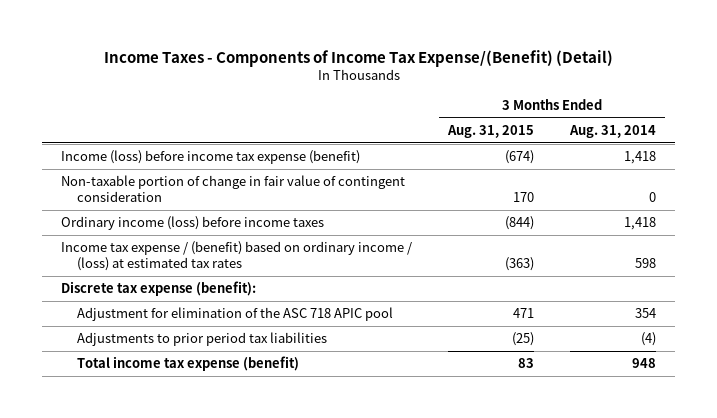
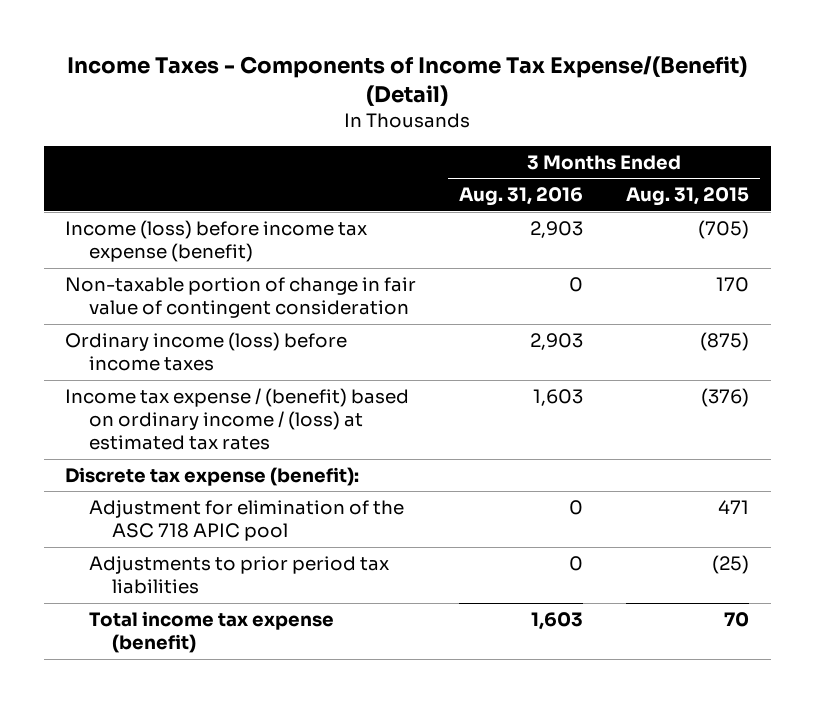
[569,125,657,139] Aug. 31, 2014 -> none
none -> [459,187,584,207] Aug. 31, 2016
[505,150,535,165] (674) -> [698,220,750,240] (705)
[505,216,535,231] (844) -> [700,332,750,352] (875)
[505,257,535,272] (363) -> [701,388,750,408] (376)
[518,358,535,369] 83 -> [724,612,750,628] 70

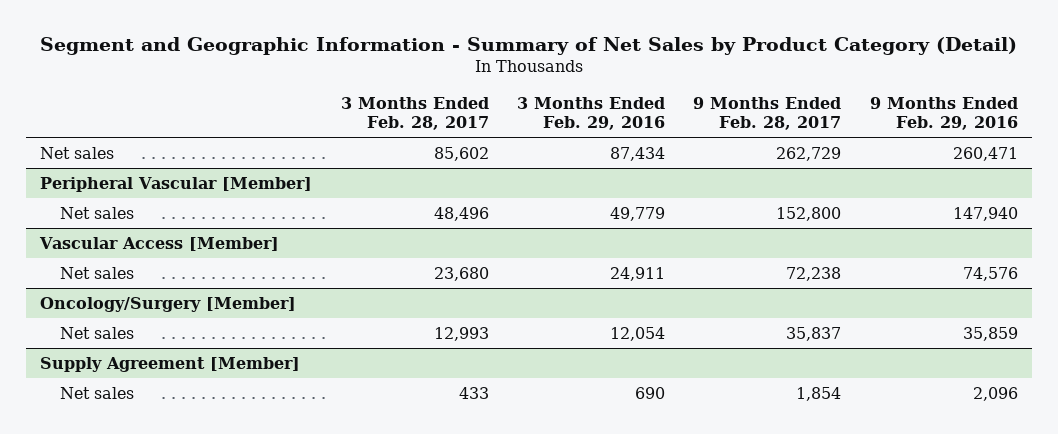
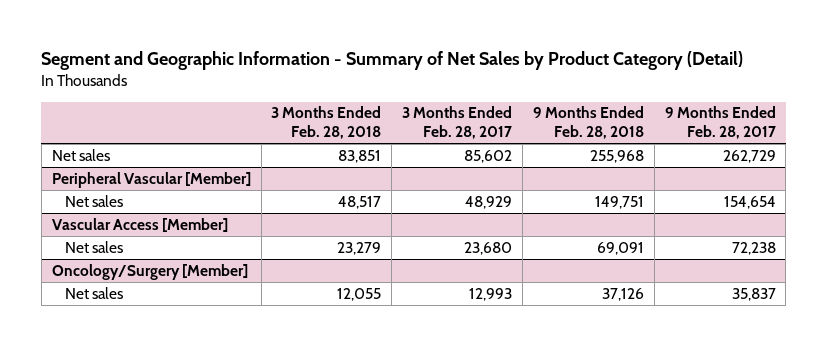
[516,96,665,130] 3 Months Ended Feb. 29, 2016 -> none
[869,96,1018,130] 9 Months Ended Feb. 29, 2016 -> none
none -> [271,106,382,140] 3 Months Ended Feb. 28, 2018
none -> [532,106,644,140] 9 Months Ended Feb. 28, 2018
[433,206,489,221] 48,496 -> [465,195,513,209] 48,929
[776,206,842,221] 152,800 -> [723,195,776,209] 154,654
[40,356,301,372] Supply Agreement [Member] -> none
[59,386,134,399] Net sales -> none

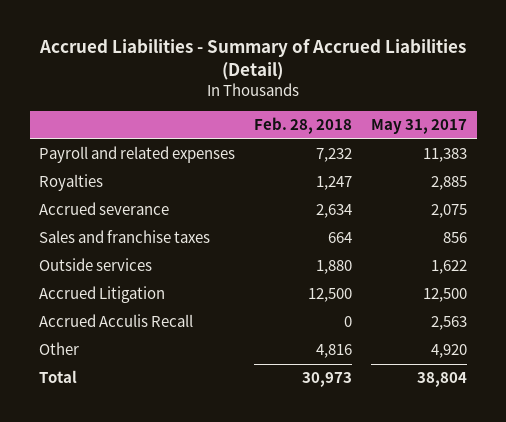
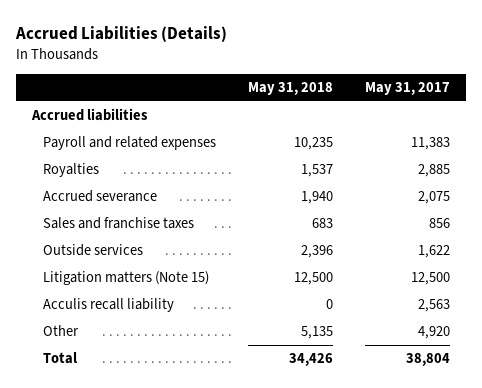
[39,38,467,80] Accrued Liabilities - Summary of Accrued Liabilities (Detail) -> [15,26,228,43] Accrued Liabilities (Details)
[254,117,353,135] Feb. 28, 2018 -> none
none -> [247,82,333,96] May 31, 2018
none -> [31,108,149,122] Accrued liabilities
[39,286,166,304] Accrued Litigation -> [43,271,210,286] Litigation matters (Note 15)
[39,314,194,328] Accrued Acculis Recall -> [43,298,175,313] Acculis recall liability

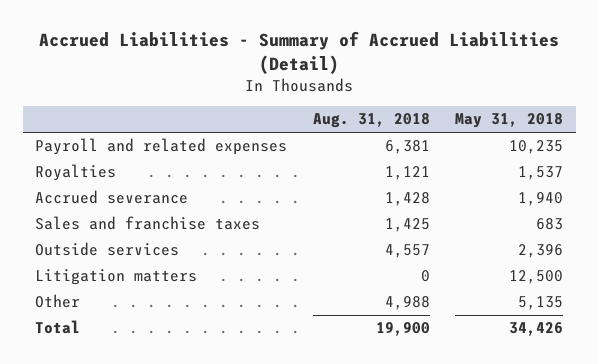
[15,26,228,43] Accrued Liabilities (Details) -> [39,31,560,75] Accrued Liabilities - Summary of Accrued Liabilities (Detail)
[364,82,450,96] May 31, 2017 -> none
none -> [312,113,430,129] Aug. 31, 2018
[31,108,149,122] Accrued liabilities -> none
[43,298,175,313] Acculis recall liability -> none
[43,271,210,286] Litigation matters (Note 15) -> [35,269,198,286] Litigation matters

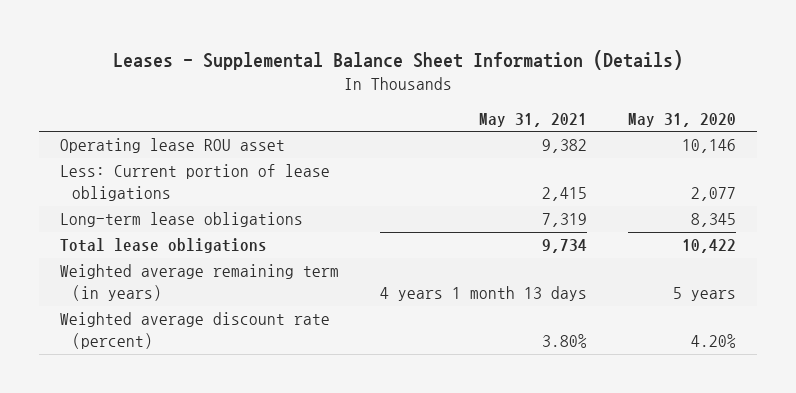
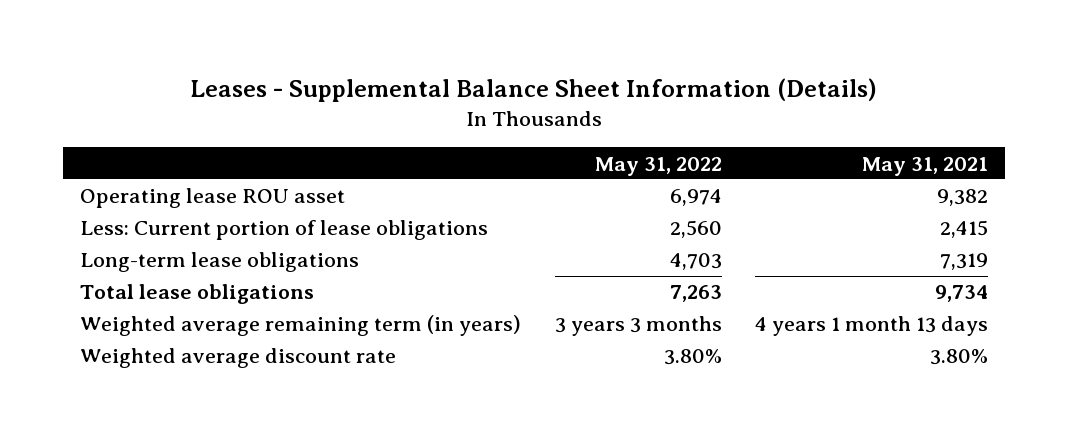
[628,112,737,127] May 31, 2020 -> none
none -> [594,156,722,176] May 31, 2022
[59,312,330,350] Weighted average discount rate (percent) -> [80,348,397,369] Weighted average discount rate

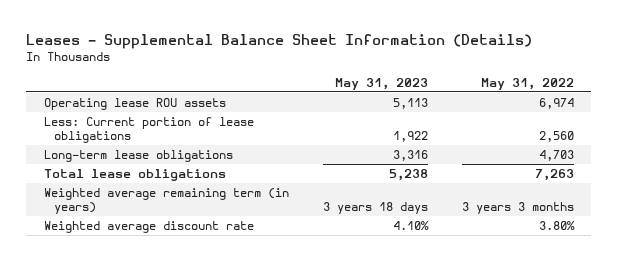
[862,156,989,176] May 31, 2021 -> none
none -> [334,77,428,90] May 31, 2023
[80,188,346,209] Operating lease ROU asset -> [43,97,226,110] Operating lease ROU assets

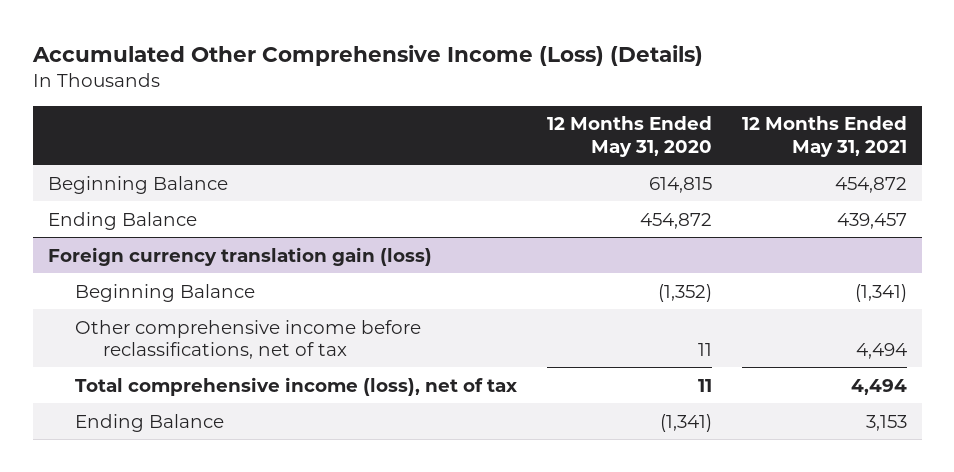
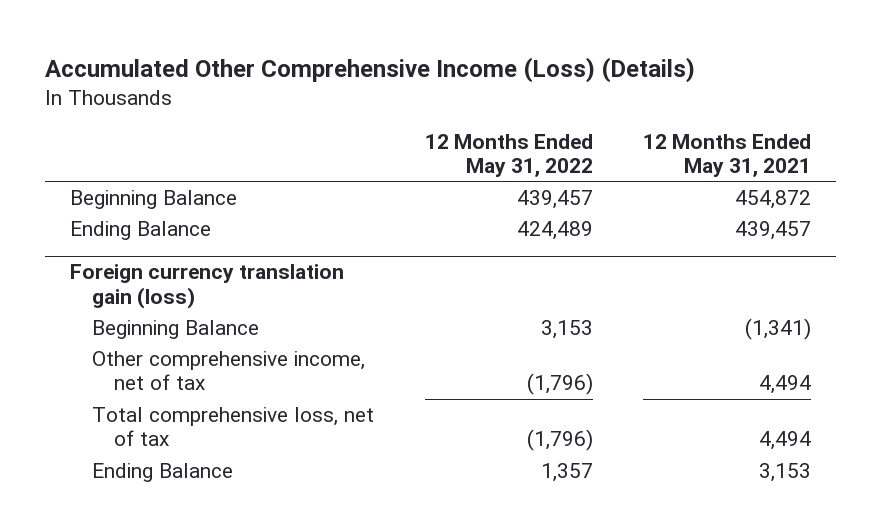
[546,116,712,157] 12 Months Ended May 31, 2020 -> none
none -> [424,133,593,178] 12 Months Ended May 31, 2022
[75,319,422,359] Other comprehensive income before reclassifications, net of tax -> [92,350,366,391] Other comprehensive income, net of tax
[75,376,518,396] Total comprehensive income (loss), net of tax -> [92,406,375,447] Total comprehensive loss, net of tax

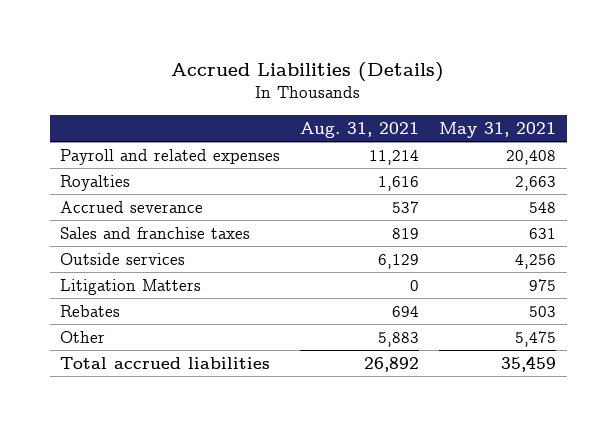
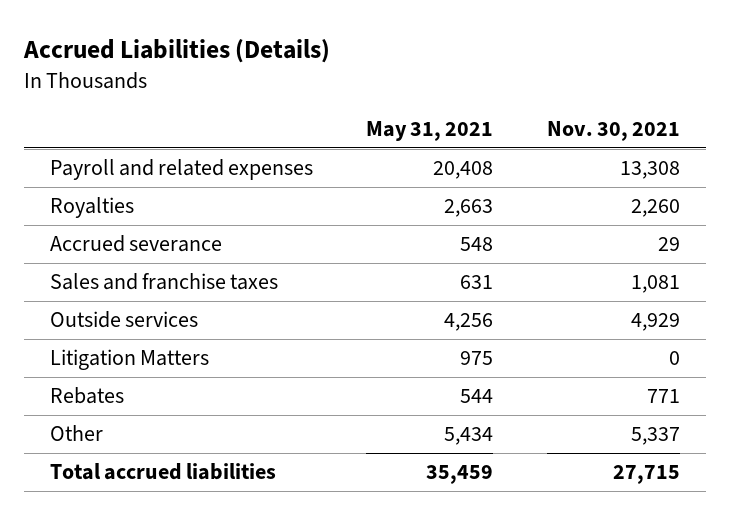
[300,121,420,138] Aug. 31, 2021 -> none
none -> [546,121,680,142] Nov. 30, 2021
[529,305,557,317] 503 -> [460,389,494,404] 544
[515,330,557,347] 5,475 -> [444,427,494,446] 5,434

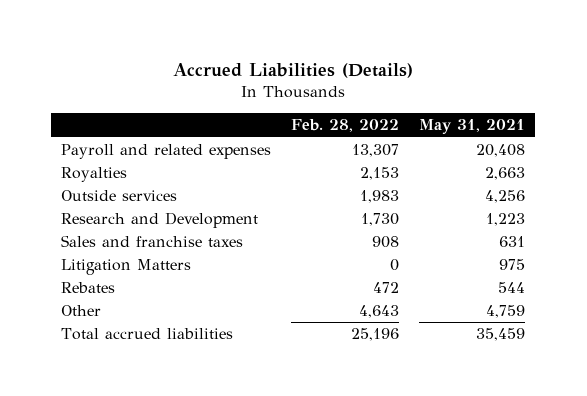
[546,121,680,142] Nov. 30, 2021 -> none
none -> [291,119,400,133] Feb. 28, 2022
[50,235,223,253] Accrued severance -> none
none -> [61,212,259,229] Research and Development
[50,273,279,291] Sales and franchise taxes -> [61,235,244,248] Sales and franchise taxes
[444,427,494,446] 5,434 -> [486,305,526,319] 4,759

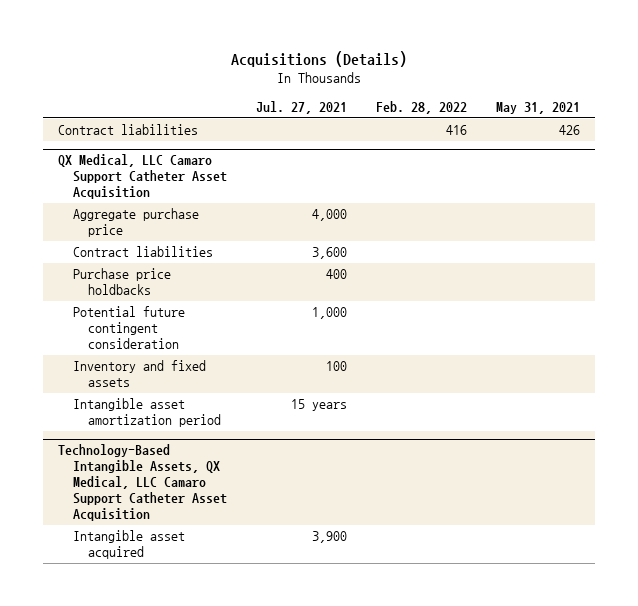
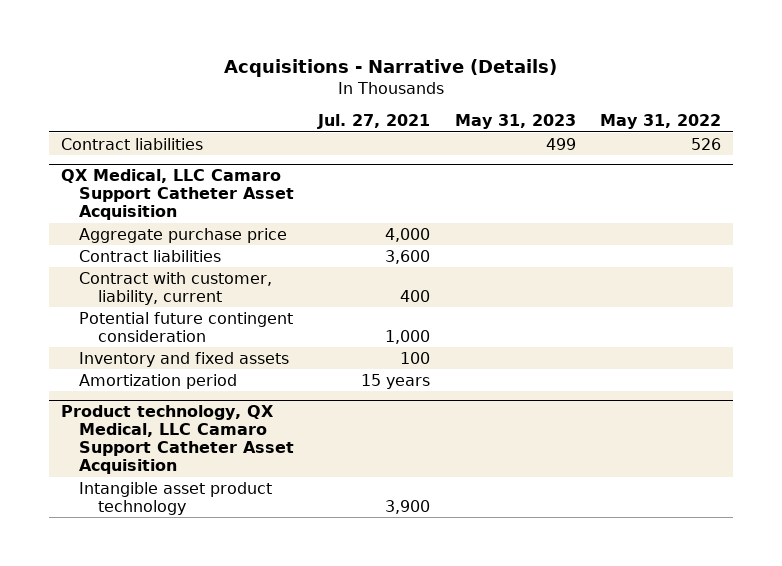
[230,51,407,68] Acquisitions (Details) -> [223,59,557,78] Acquisitions - Narrative (Details)
[375,101,467,115] Feb. 28, 2022 -> none
[496,102,581,115] May 31, 2021 -> none
none -> [454,114,576,130] May 31, 2023
none -> [599,114,721,130] May 31, 2022
[72,268,171,296] Purchase price holdbacks -> [79,271,273,305] Contract with customer, liability, current
[72,398,221,428] Intangible asset amortization period -> [79,373,238,389] Amortization period
[57,444,227,522] Technology-Based Intangible Assets, QX Medical, LLC Camaro Support Catheter Asset Acquisition -> [60,404,295,475] Product technology, QX Medical, LLC Camaro Support Catheter Asset Acquisition
[72,530,185,560] Intangible asset acquired -> [79,481,273,515] Intangible asset product technology

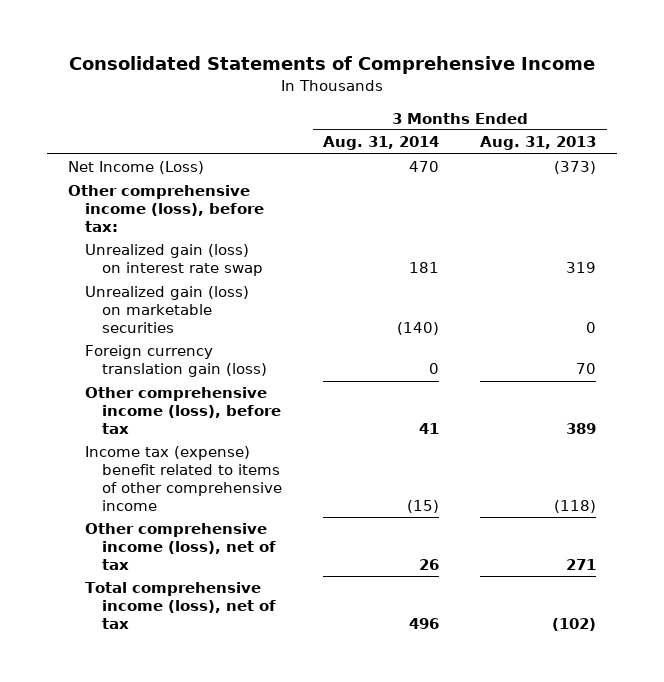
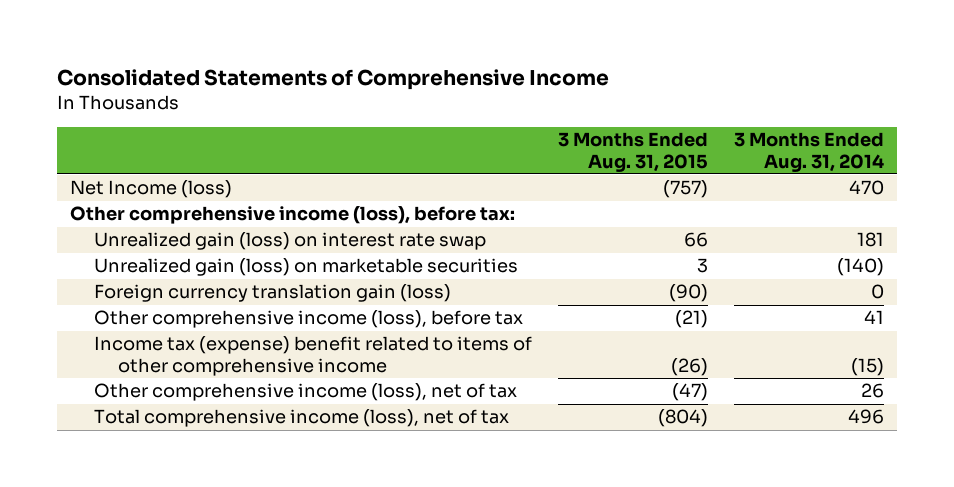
[480,136,597,151] Aug. 31, 2013 -> none
none -> [558,132,709,172] 3 Months Ended Aug. 31, 2015
[67,161,204,175] Net Income (Loss) -> [70,180,233,199] Net Income (loss)

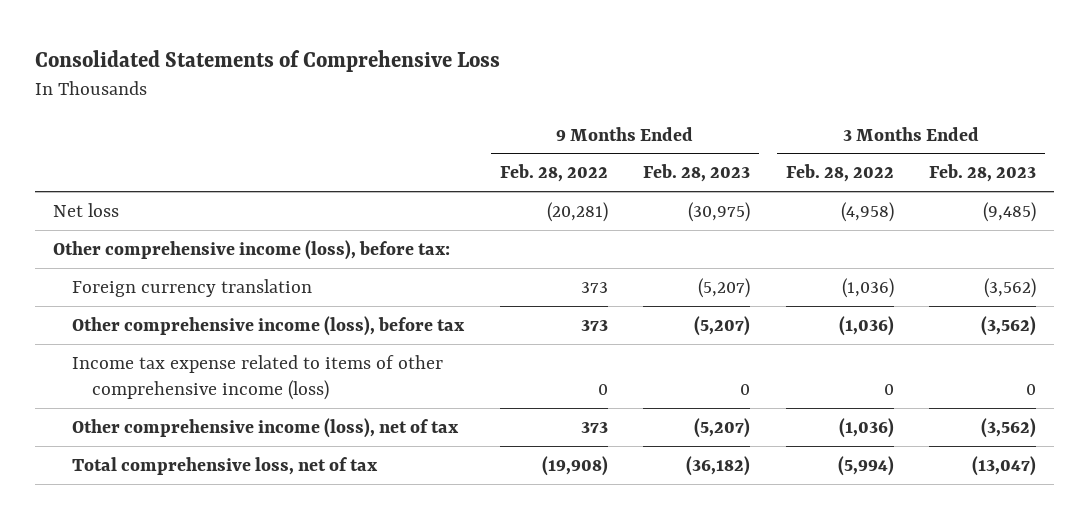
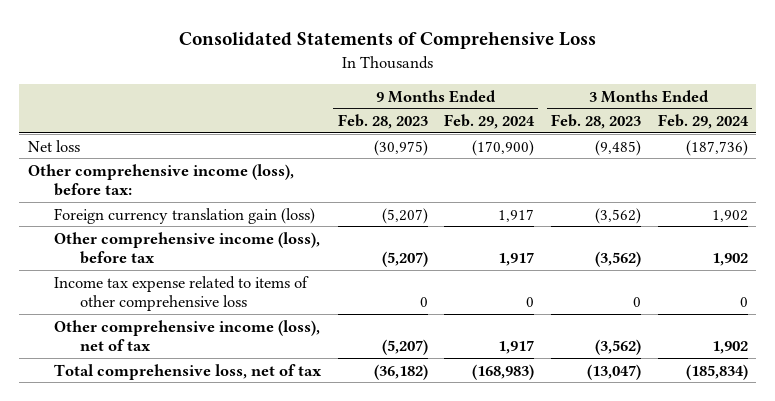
[499,164,608,183] Feb. 28, 2022 -> none
[785,164,894,183] Feb. 28, 2022 -> none
none -> [444,114,536,130] Feb. 29, 2024
none -> [657,114,749,130] Feb. 29, 2024
[72,278,313,297] Foreign currency translation -> [53,207,315,224] Foreign currency translation gain (loss)
[72,354,444,400] Income tax expense related to items of other comprehensive income (loss) -> [53,275,309,311] Income tax expense related to items of other comprehensive loss

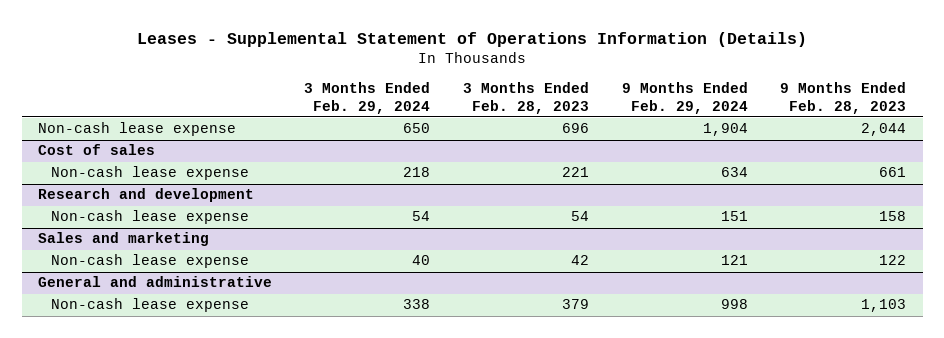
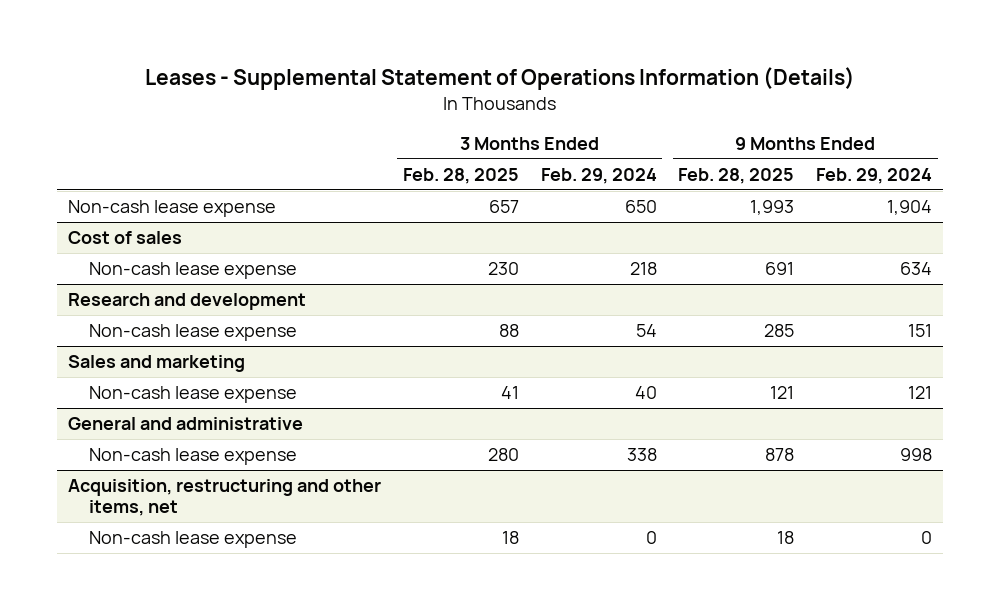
[463,81,590,114] 3 Months Ended Feb. 28, 2023 -> none
[780,81,907,114] 9 Months Ended Feb. 28, 2023 -> none
none -> [402,167,519,184] Feb. 28, 2025
none -> [678,167,795,184] Feb. 28, 2025
none -> [67,479,381,516] Acquisition, restructuring and other items, net
none -> [88,531,297,549] Non-cash lease expense

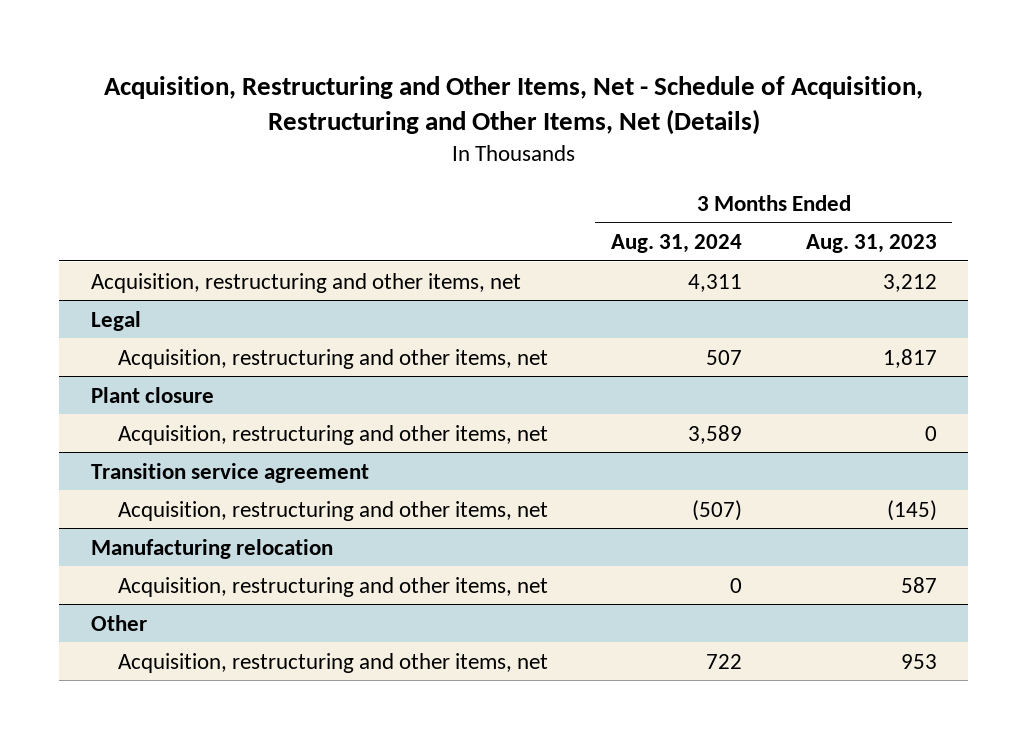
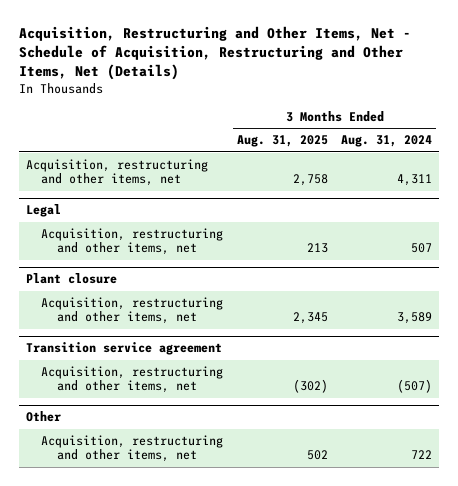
[805,233,937,253] Aug. 31, 2023 -> none
none -> [236,135,328,148] Aug. 31, 2025
[90,538,333,559] Manufacturing relocation -> none
[117,576,548,597] Acquisition, restructuring and other items, net -> none

